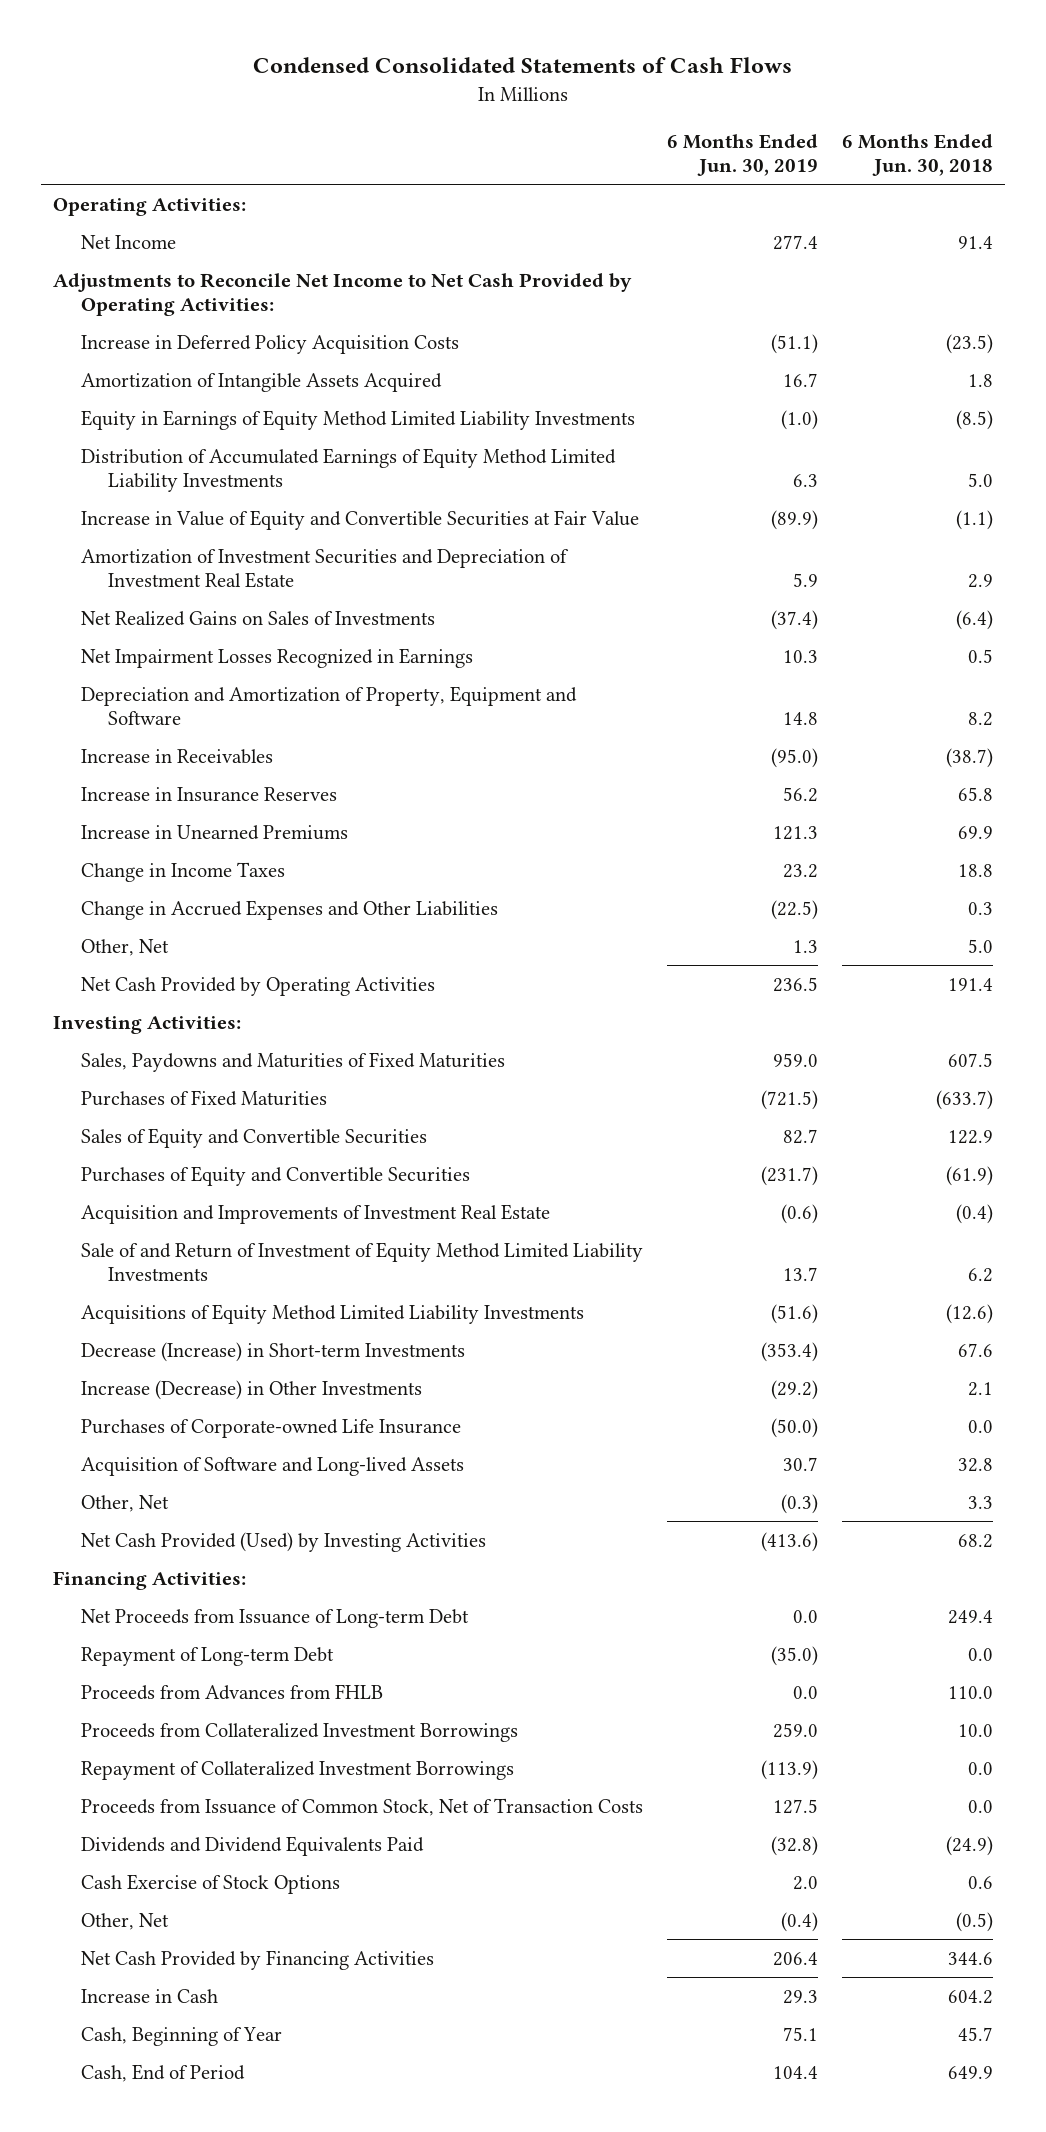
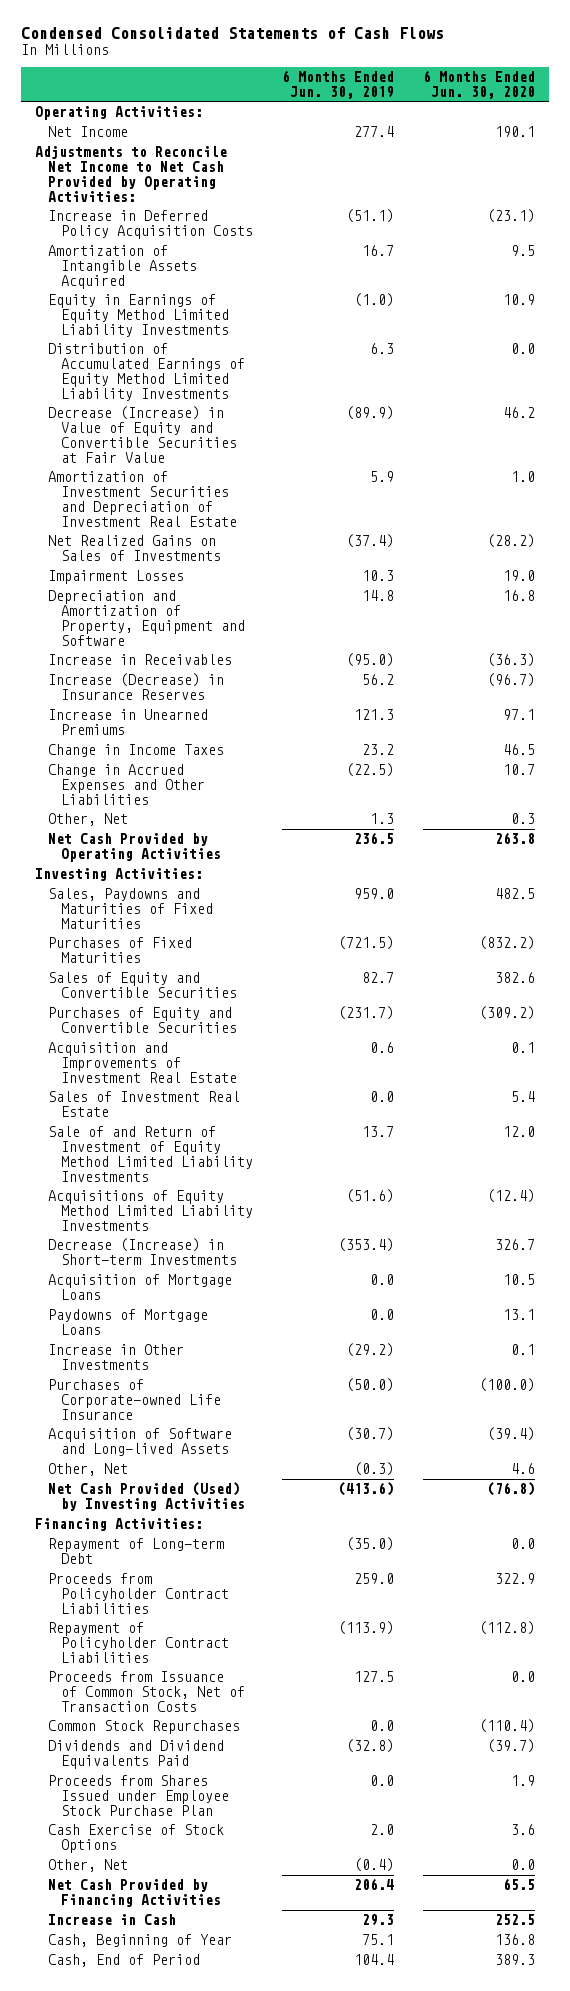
[841,133,993,176] 6 Months Ended Jun. 30, 2018 -> none
none -> [422,69,535,99] 6 Months Ended Jun. 30, 2020
[80,509,639,530] Increase in Value of Equity and Convertible Securities at Fair Value -> [48,406,238,463] Decrease (Increase) in Value of Equity and Convertible Securities at Fair Value
[80,647,473,668] Net Impairment Losses Recognized in Earnings -> [48,570,185,585] Impairment Losses
[80,786,337,802] Increase in Insurance Reserves -> [48,673,225,701] Increase (Decrease) in Insurance Reserves
[780,1203,818,1224] (0.6) -> [370,1042,395,1054] 0.6
none -> [48,1091,241,1118] Sales of Investment Real Estate
none -> [48,1274,233,1301] Acquisition of Mortgage Loans
none -> [48,1309,209,1336] Paydowns of Mortgage Loans
[80,1379,422,1400] Increase (Decrease) in Other Investments -> [48,1344,185,1371] Increase in Other Investments
[782,1456,818,1471] 30.7 -> [346,1427,395,1442] (30.7)
[80,1608,469,1628] Net Proceeds from Issuance of Long-term Debt -> none
[80,1683,383,1700] Proceeds from Advances from FHLB -> none
[80,1722,518,1742] Proceeds from Collateralized Investment Borrowings -> [48,1573,230,1614] Proceeds from Policyholder Contract Liabilities
[80,1760,514,1780] Repayment of Collateralized Investment Borrowings -> [48,1622,230,1663] Repayment of Policyholder Contract Liabilities
none -> [48,1720,241,1735] Common Stock Repurchases
none -> [48,1775,230,1816] Proceeds from Shares Issued under Employee Stock Purchase Plan

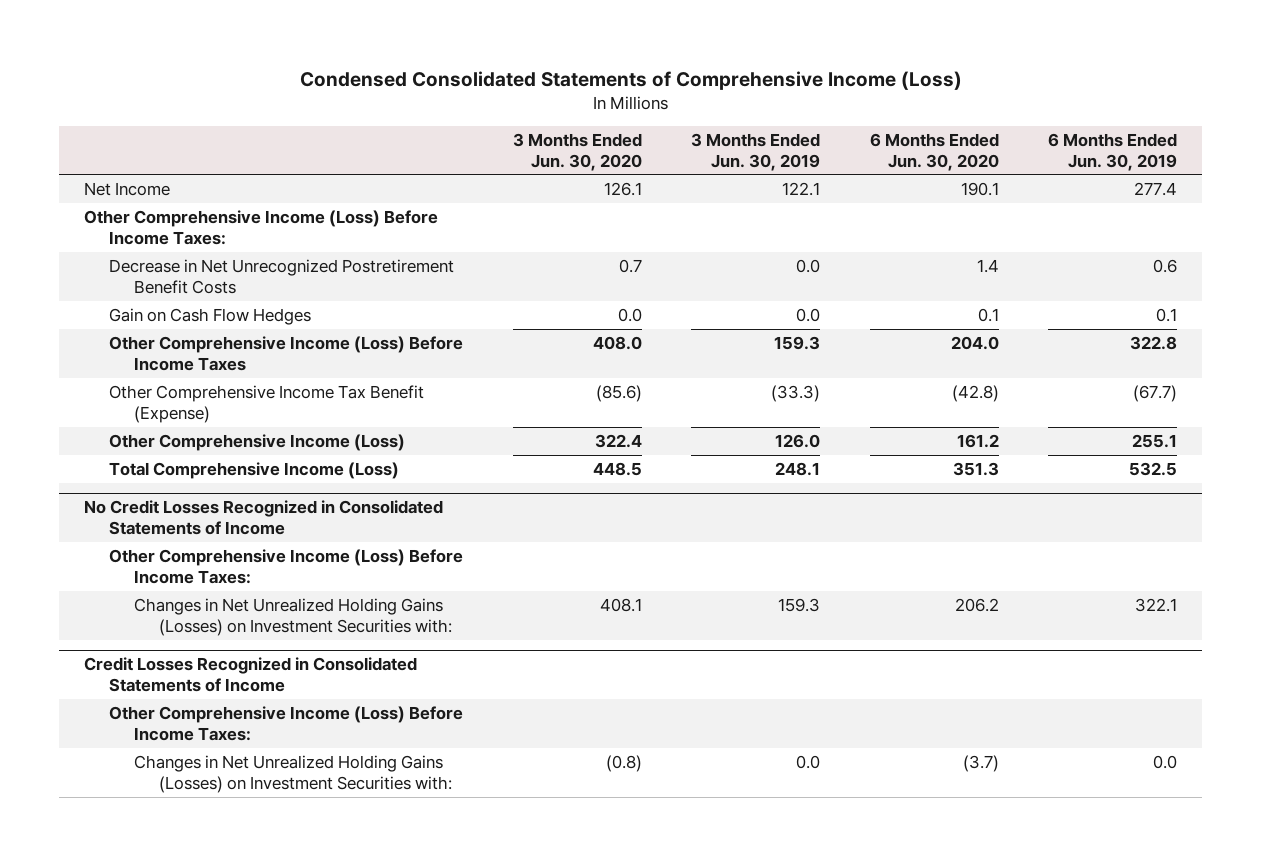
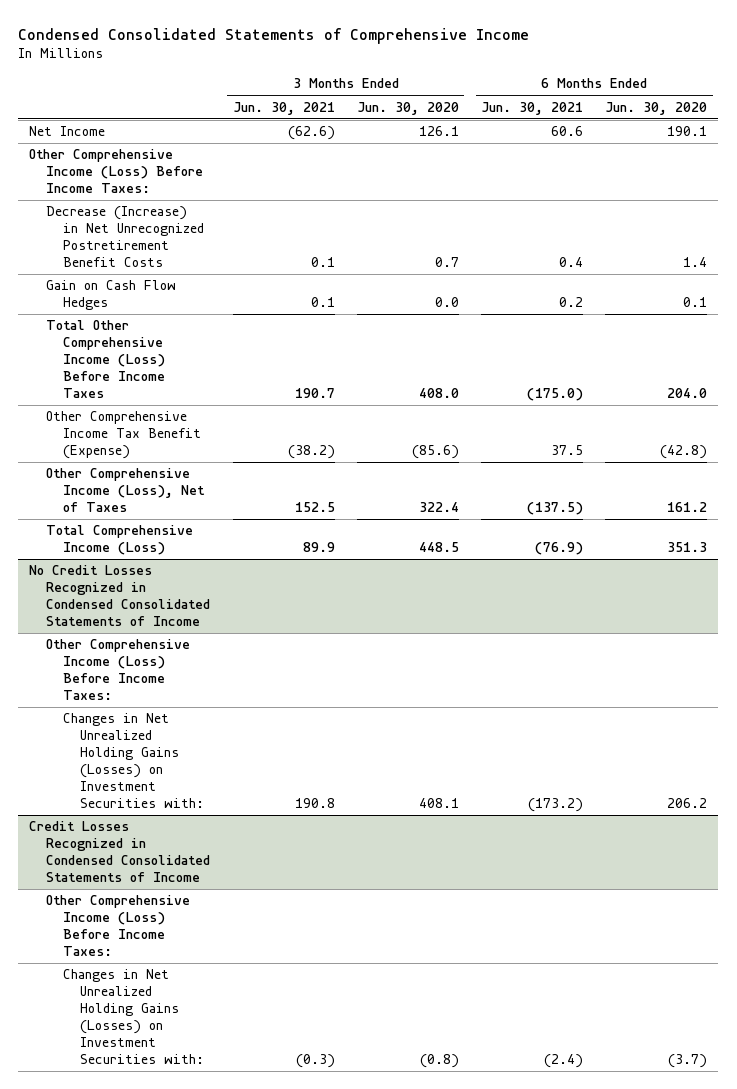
[299,70,962,90] Condensed Consolidated Statements of Comprehensive Income (Loss) -> [18,27,530,44] Condensed Consolidated Statements of Comprehensive Income
[691,132,821,171] 3 Months Ended Jun. 30, 2019 -> none
[1048,132,1178,171] 6 Months Ended Jun. 30, 2019 -> none
none -> [232,101,335,115] Jun. 30, 2021
none -> [481,101,584,115] Jun. 30, 2021
[109,258,455,294] Decrease in Net Unrecognized Postretirement Benefit Costs -> [46,206,205,268] Decrease (Increase) in Net Unrecognized Postretirement Benefit Costs
[109,335,464,371] Other Comprehensive Income (Loss) Before Income Taxes -> [46,320,166,398] Total Other Comprehensive Income (Loss) Before Income Taxes
[109,433,406,451] Other Comprehensive Income (Loss) -> [46,468,206,513] Other Comprehensive Income (Loss), Net of Taxes
[84,500,444,536] No Credit Losses Recognized in Consolidated Statements of Income -> [29,565,211,627] No Credit Losses Recognized in Condensed Consolidated Statements of Income
[84,657,418,693] Credit Losses Recognized in Consolidated Statements of Income -> [29,821,211,883] Credit Losses Recognized in Condensed Consolidated Statements of Income

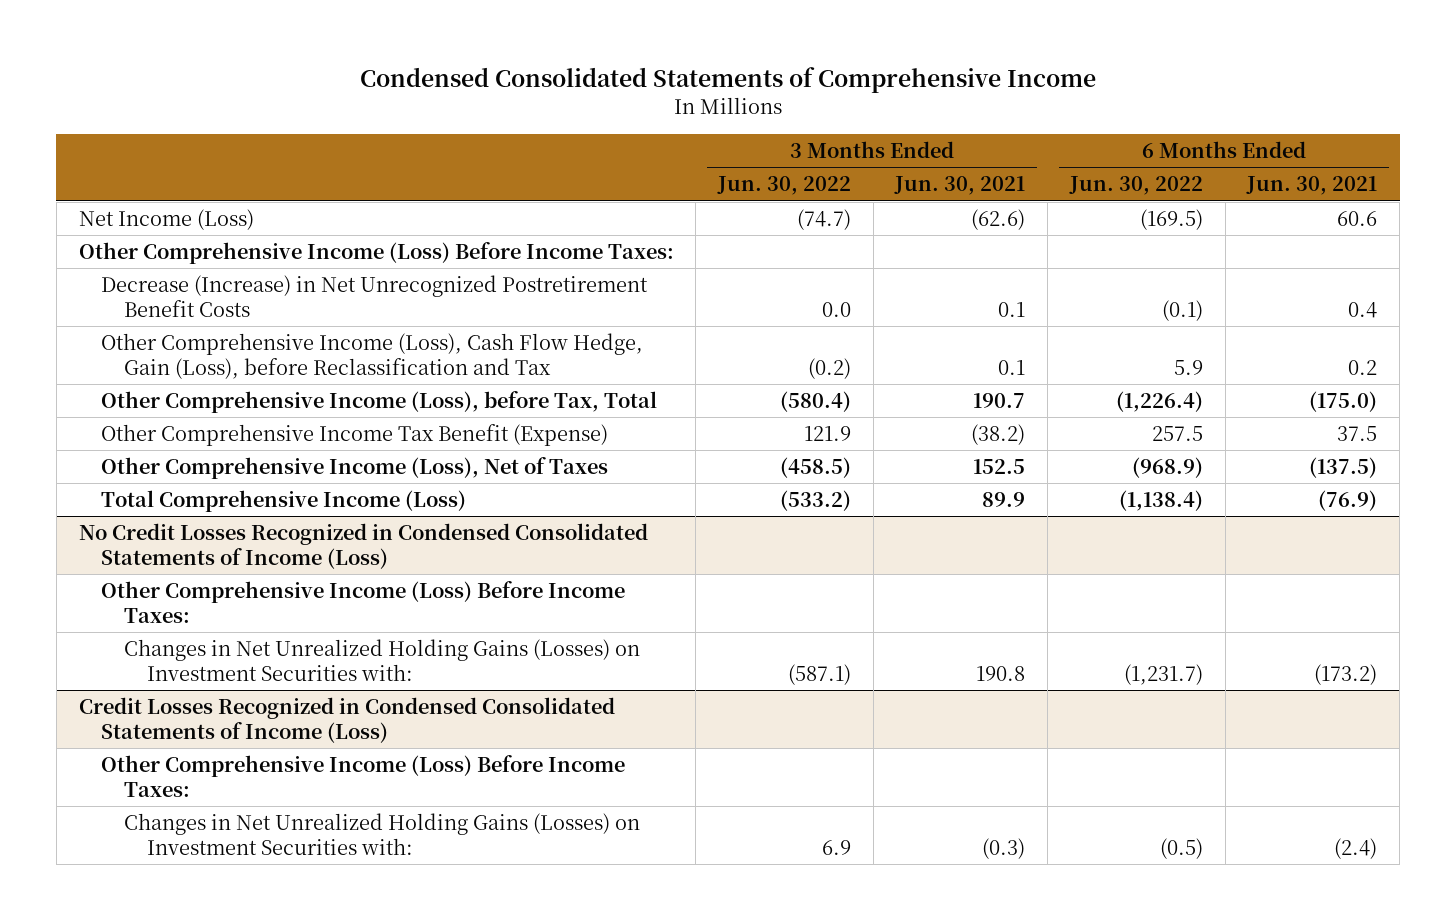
[356,101,459,115] Jun. 30, 2020 -> none
[605,101,708,115] Jun. 30, 2020 -> none
none -> [717,176,852,196] Jun. 30, 2022
none -> [1068,176,1203,196] Jun. 30, 2022
[29,126,106,137] Net Income -> [78,208,254,230] Net Income (Loss)
[46,280,177,311] Gain on Cash Flow Hedges -> none
none -> [101,332,644,380] Other Comprehensive Income (Loss), Cash Flow Hedge, Gain (Loss), before Reclassification and Tax
[46,320,166,398] Total Other Comprehensive Income (Loss) Before Income Taxes -> [101,390,658,413] Other Comprehensive Income (Loss), before Tax, Total
[29,565,211,627] No Credit Losses Recognized in Condensed Consolidated Statements of Income -> [78,522,648,570] No Credit Losses Recognized in Condensed Consolidated Statements of Income (Loss)
[29,821,211,883] Credit Losses Recognized in Condensed Consolidated Statements of Income -> [78,696,615,744] Credit Losses Recognized in Condensed Consolidated Statements of Income (Loss)

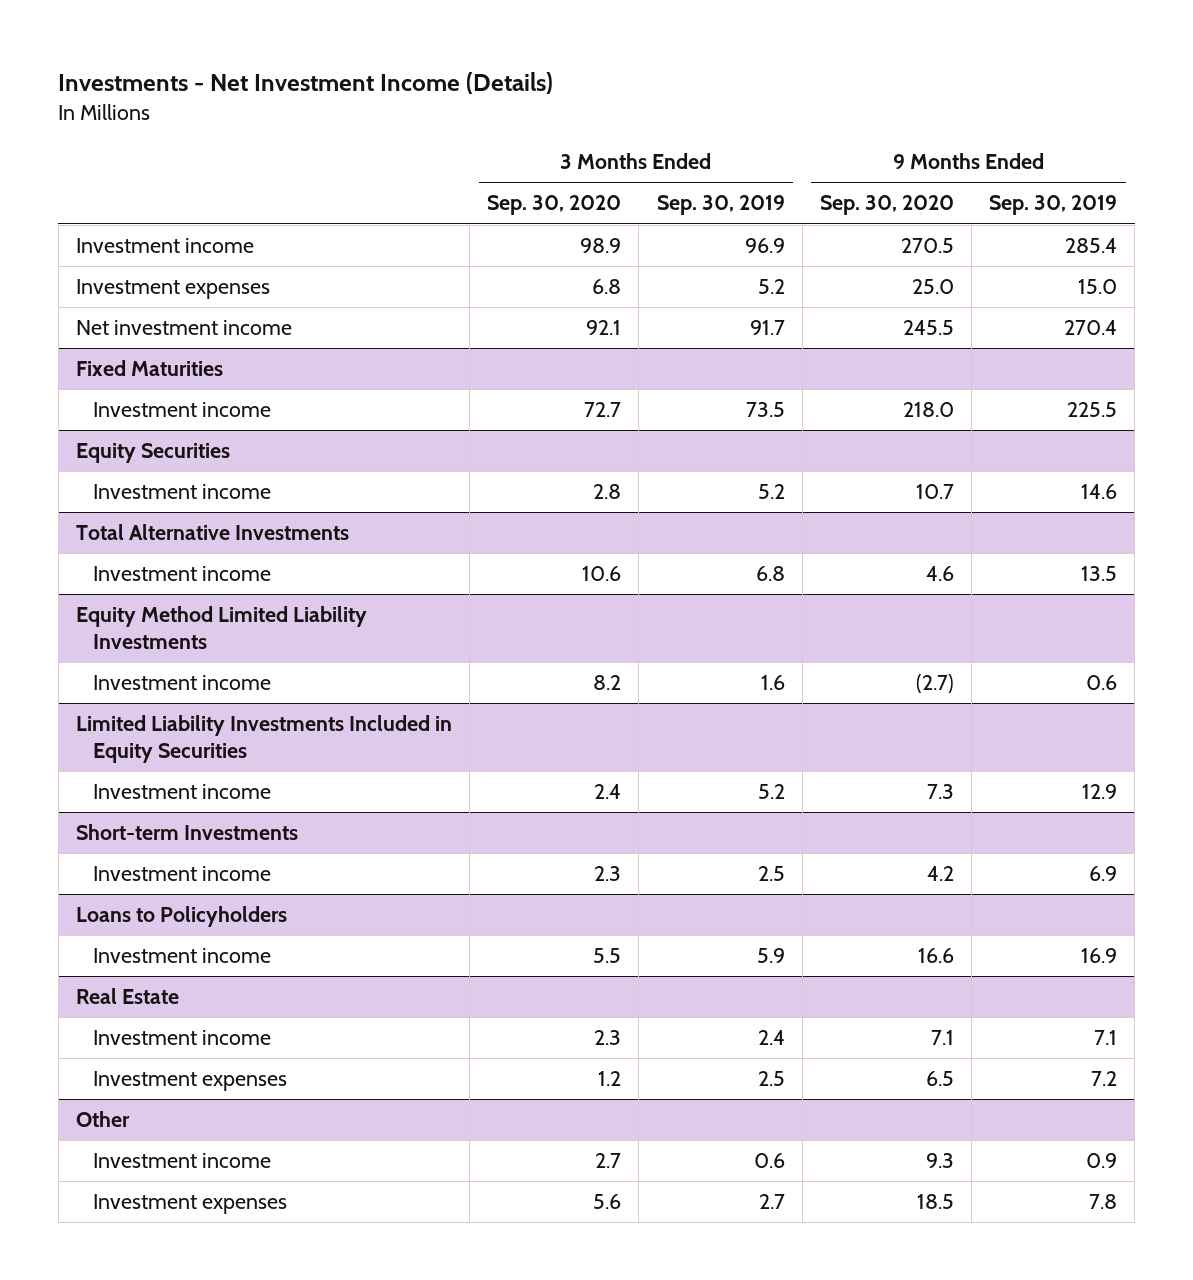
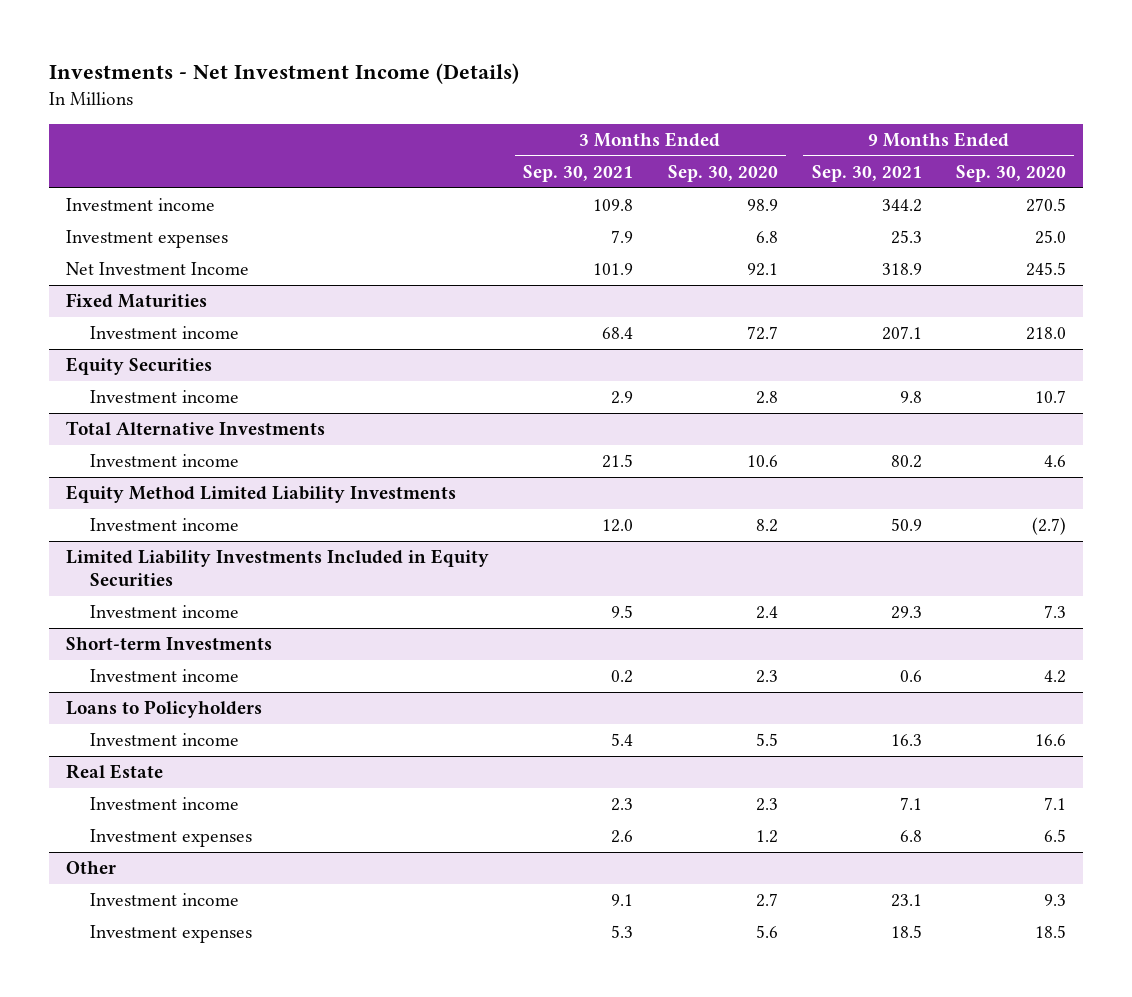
[656,195,785,216] Sep. 30, 2019 -> none
[989,195,1118,216] Sep. 30, 2019 -> none
none -> [523,165,634,183] Sep. 30, 2021
none -> [811,165,922,183] Sep. 30, 2021
[76,319,293,335] Net investment income -> [66,262,250,276] Net Investment Income

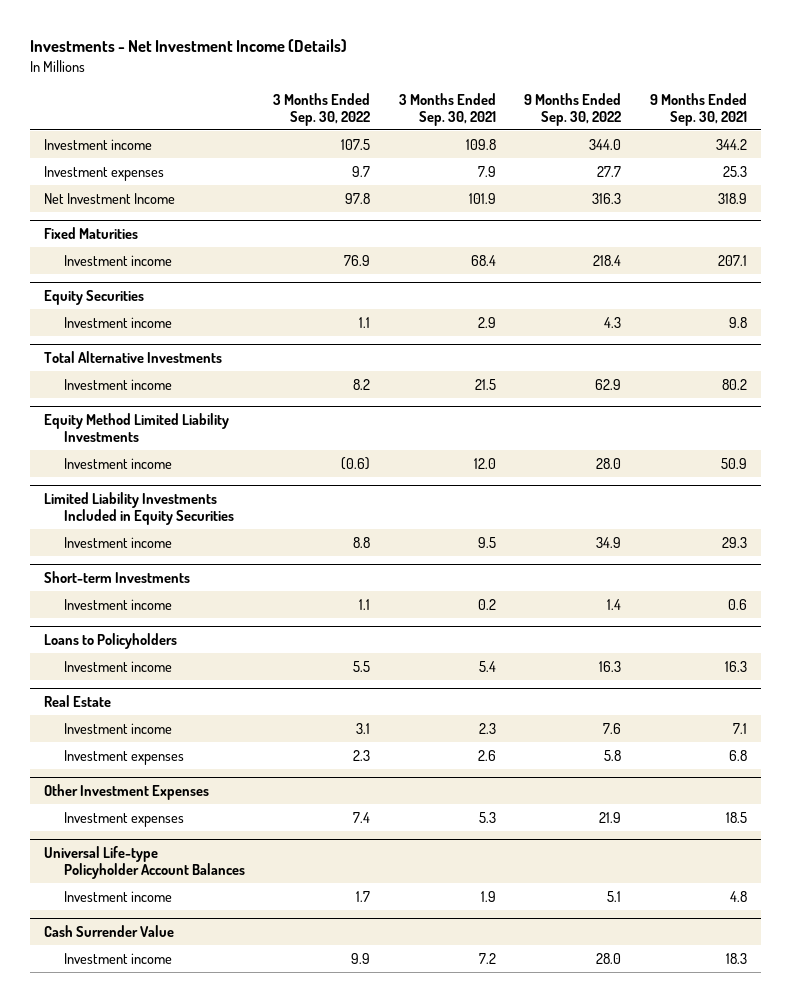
[667,165,778,183] Sep. 30, 2020 -> none
[955,165,1066,183] Sep. 30, 2020 -> none
none -> [273,92,371,126] 3 Months Ended Sep. 30, 2022
none -> [524,92,622,126] 9 Months Ended Sep. 30, 2022
[89,893,239,907] Investment income -> none
[66,861,117,875] Other -> [44,784,210,801] Other Investment Expenses
none -> [44,846,245,879] Universal Life-type Policyholder Account Balances
none -> [63,890,172,902] Investment income
none -> [44,925,175,938] Cash Surrender Value
none -> [63,952,172,964] Investment income

